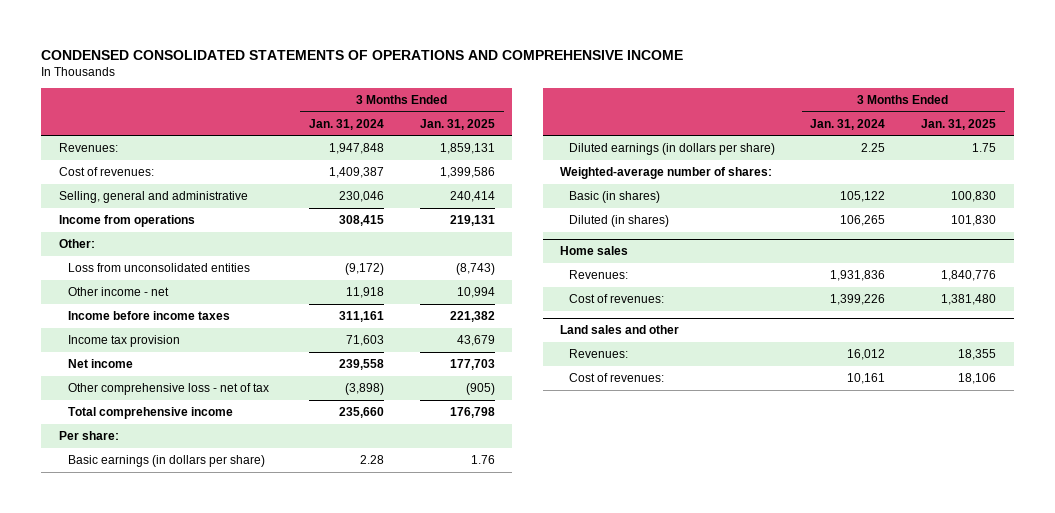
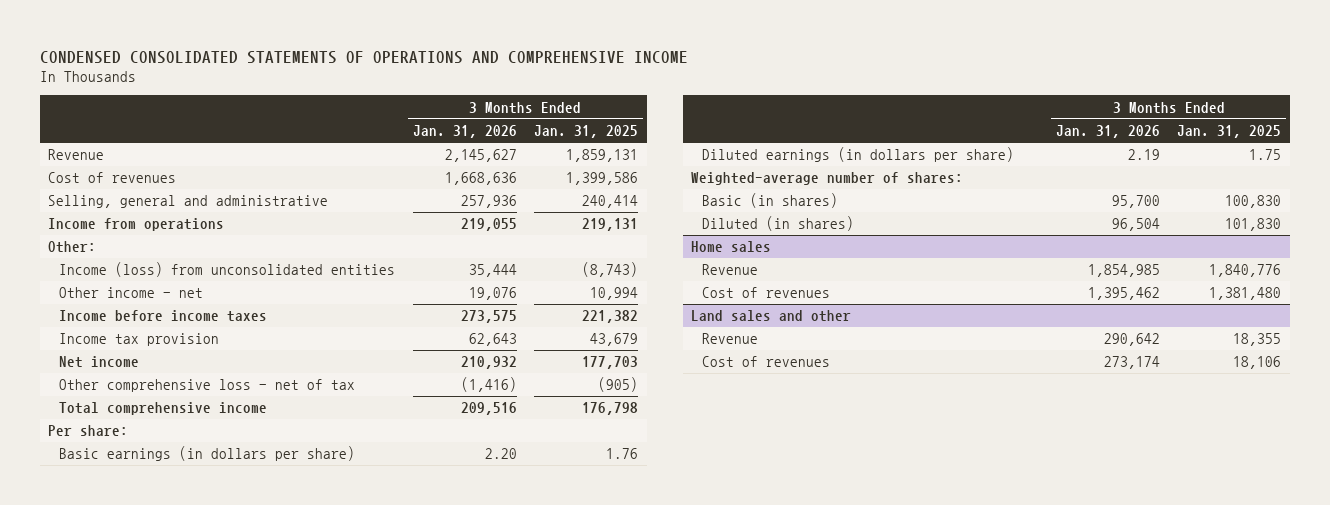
[309,118,385,130] Jan. 31, 2024 -> none
none -> [412,124,517,138] Jan. 31, 2026
[59,142,119,152] Revenues: -> [48,149,105,161] Revenue
[59,166,155,176] Cost of revenues: -> [48,172,177,184] Cost of revenues
[67,262,250,272] Loss from unconsolidated entities -> [59,262,396,278] Income (loss) from unconsolidated entities
[568,269,628,279] Revenues: -> [702,264,759,276] Revenue
[568,293,664,303] Cost of revenues: -> [702,287,831,299] Cost of revenues
[568,348,628,358] Revenues: -> [702,333,759,345] Revenue
[568,372,664,382] Cost of revenues: -> [702,356,831,368] Cost of revenues

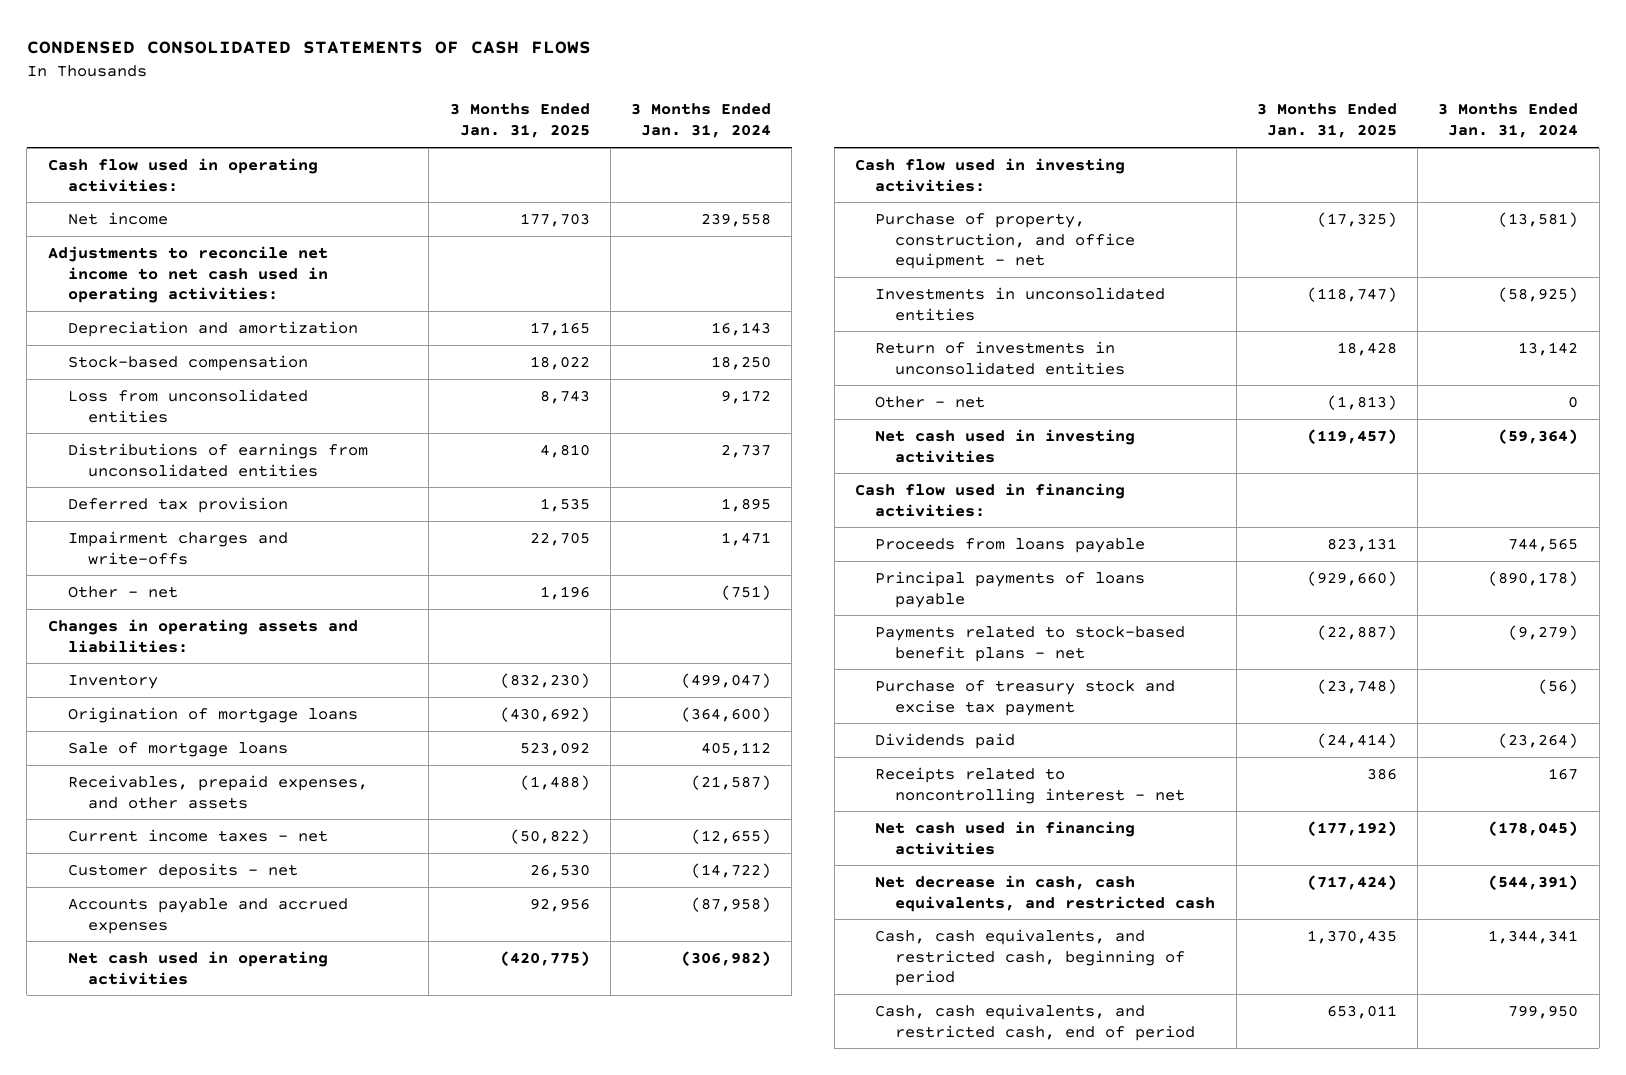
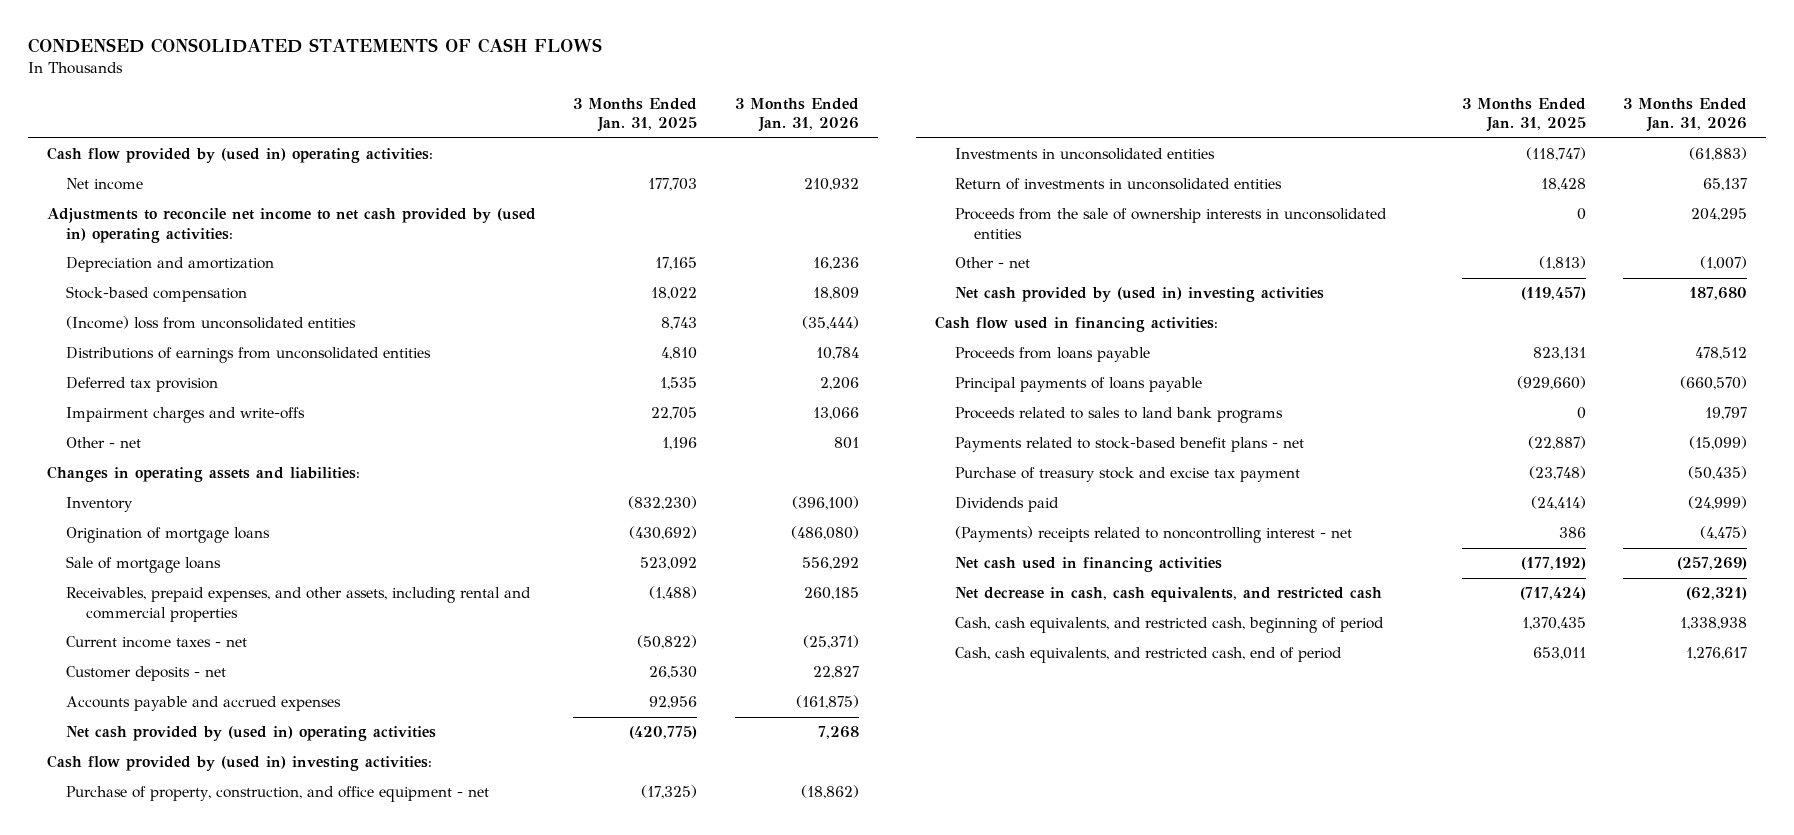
[631,103,772,139] 3 Months Ended Jan. 31, 2024 -> none
none -> [734,97,859,133] 3 Months Ended Jan. 31, 2026
[47,157,318,192] Cash flow used in operating activities: -> [46,147,433,164] Cash flow provided by (used in) operating activities:
[47,245,328,304] Adjustments to reconcile net income to net cash used in operating activities: -> [46,208,536,243] Adjustments to reconcile net income to net cash provided by (used in) operating activities:
[67,388,308,423] Loss from unconsolidated entities -> [66,316,357,330] (Income) loss from unconsolidated entities
[67,774,368,809] Receivables, prepaid expenses, and other assets -> [66,587,532,622] Receivables, prepaid expenses, and other assets, including rental and commercial properties
[67,950,328,985] Net cash used in operating activities -> [66,726,437,742] Net cash provided by (used in) operating activities
[854,157,1125,192] Cash flow used in investing activities: -> [46,755,432,772] Cash flow provided by (used in) investing activities:
none -> [954,208,1387,239] Proceeds from the sale of ownership interests in unconsolidated entities
[875,428,1136,463] Net cash used in investing activities -> [954,287,1324,303] Net cash provided by (used in) investing activities
none -> [954,407,1283,424] Proceeds related to sales to land bank programs
[875,766,1186,804] Receipts related to noncontrolling interest - net -> [954,526,1352,544] (Payments) receipts related to noncontrolling interest - net

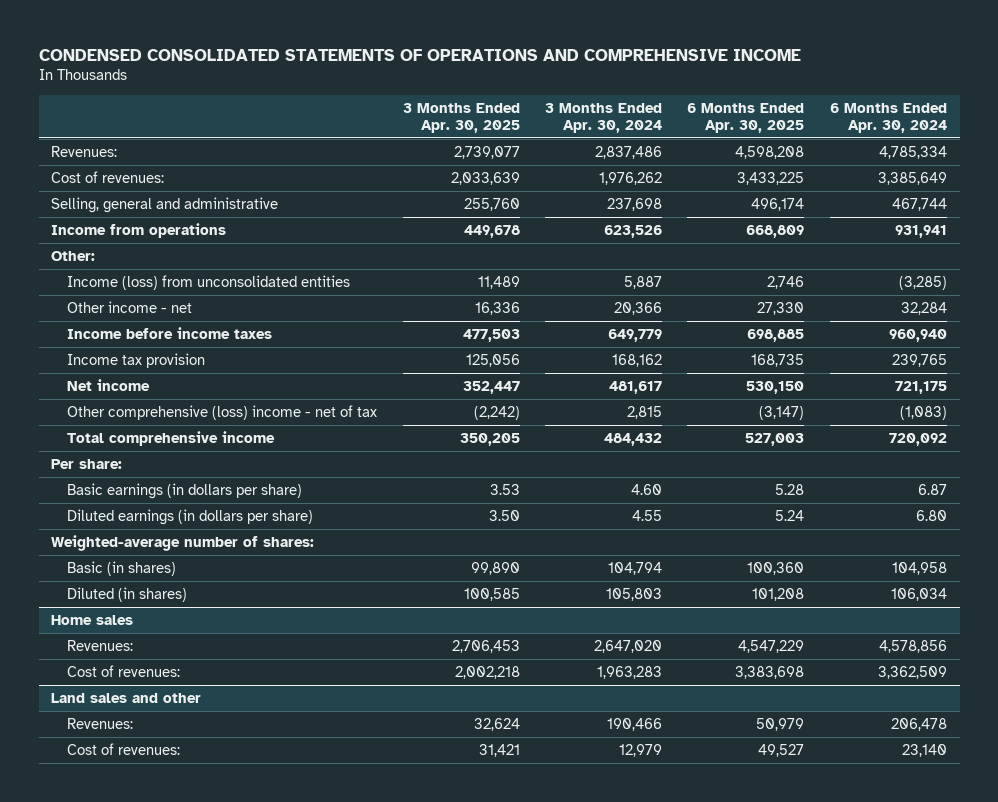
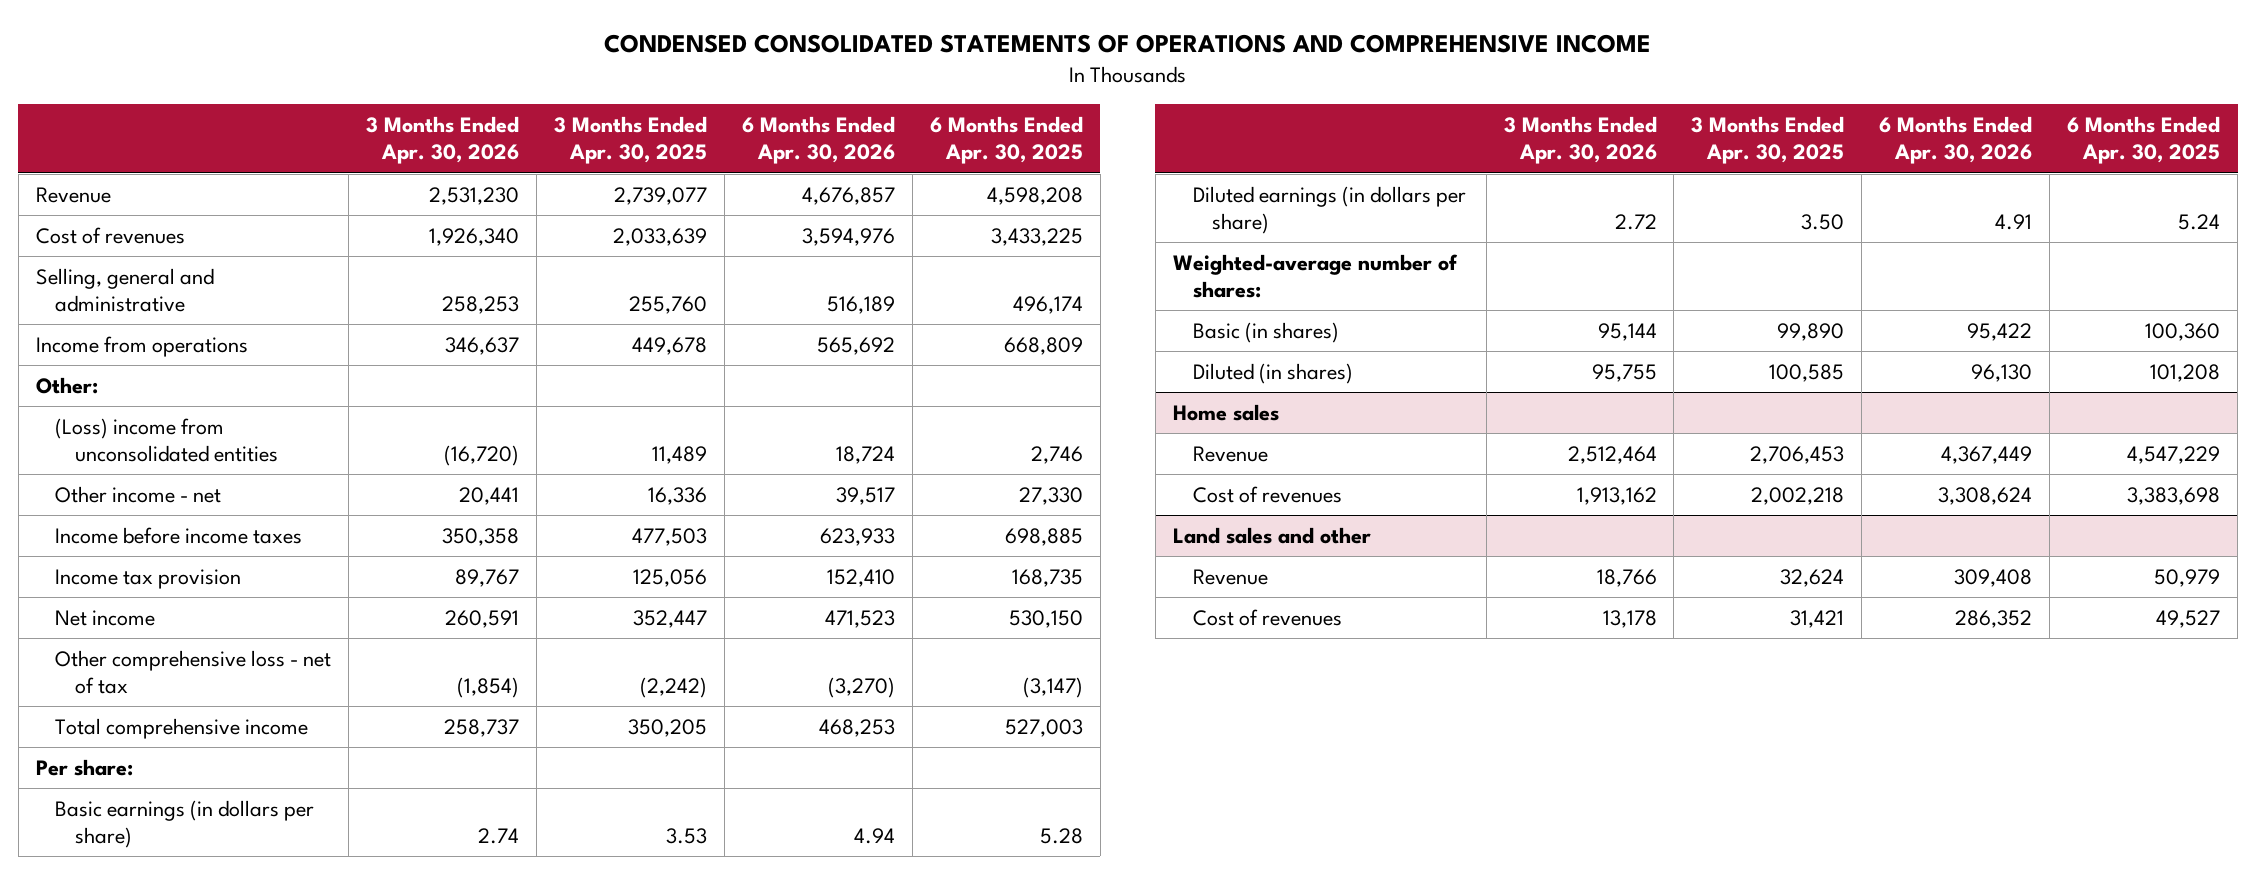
[545,102,663,133] 3 Months Ended Apr. 30, 2024 -> none
[829,102,947,133] 6 Months Ended Apr. 30, 2024 -> none
none -> [366,115,520,165] 3 Months Ended Apr. 30, 2026
none -> [742,115,896,165] 6 Months Ended Apr. 30, 2026
[51,146,118,158] Revenues: -> [35,186,111,203] Revenue
[51,171,165,184] Cost of revenues: -> [35,226,185,244] Cost of revenues
[67,275,351,291] Income (loss) from unconsolidated entities -> [55,417,279,463] (Loss) income from unconsolidated entities
[67,405,378,421] Other comprehensive (loss) income - net of tax -> [55,649,332,695] Other comprehensive loss - net of tax
[67,640,134,652] Revenues: -> [1192,445,1268,462] Revenue
[67,665,181,678] Cost of revenues: -> [1192,485,1342,503] Cost of revenues
[67,718,134,730] Revenues: -> [1192,568,1268,585] Revenue
[67,743,181,756] Cost of revenues: -> [1192,608,1342,626] Cost of revenues

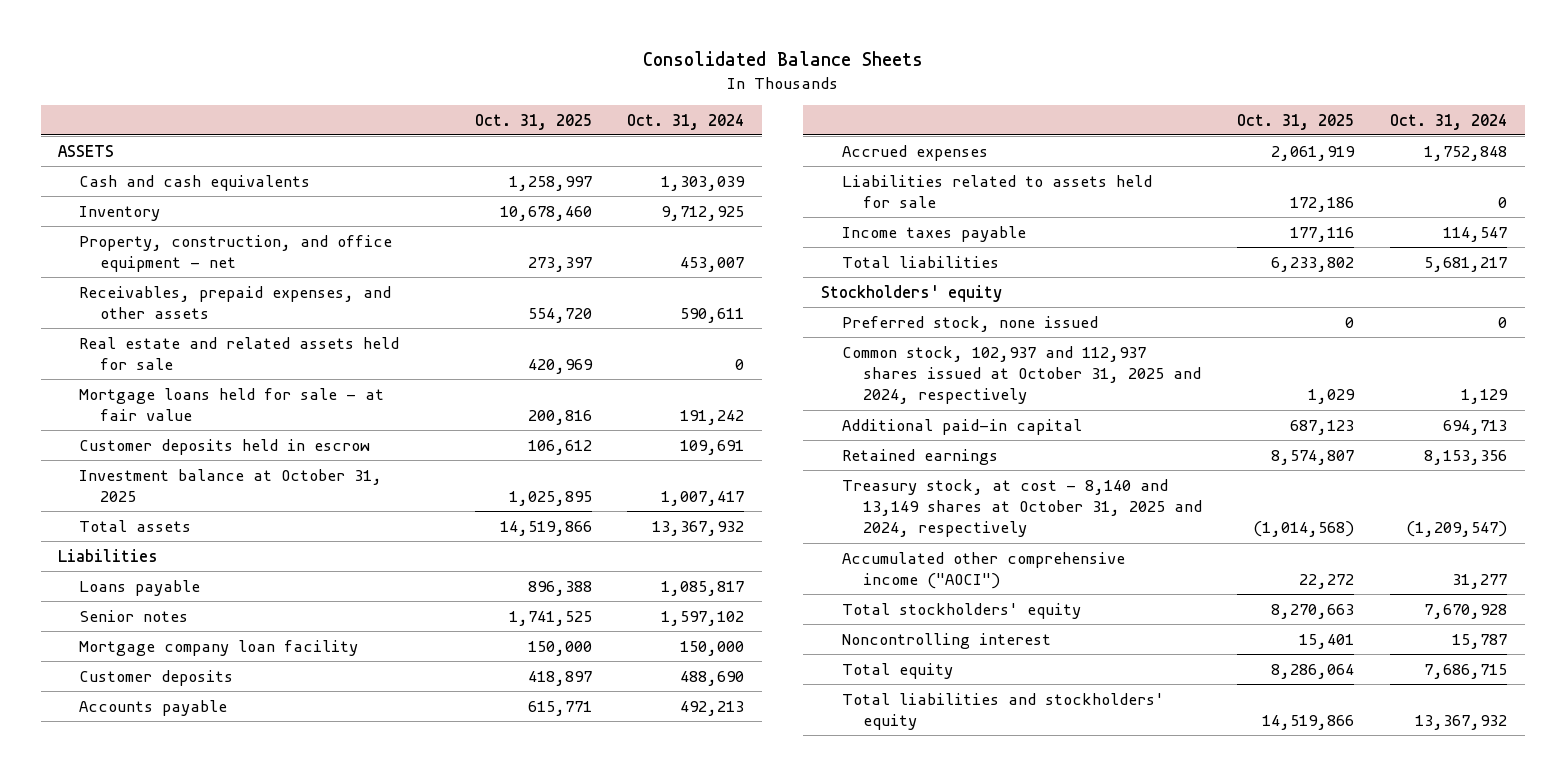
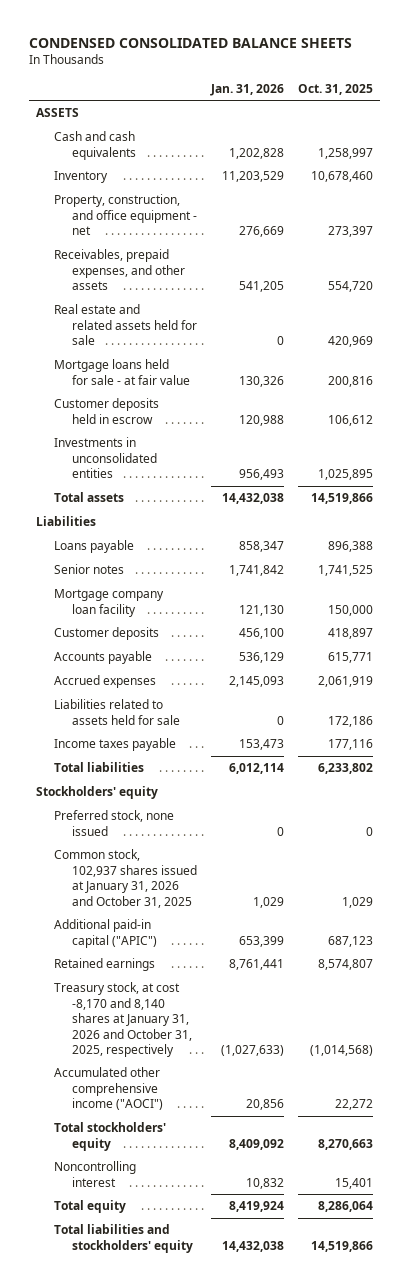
[642,51,923,67] Consolidated Balance Sheets -> [29,38,353,49] CONDENSED CONSOLIDATED BALANCE SHEETS
[627,113,745,130] Oct. 31, 2024 -> none
none -> [209,83,284,96] Jan. 31, 2026
[79,468,383,502] Investment balance at October 31, 2025 -> [53,437,157,479] Investments in unconsolidated entities
[842,345,1201,405] Common stock, 102,937 and 112,937 shares issued at October 31, 2025 and 2024, respectively -> [53,849,197,908] Common stock, 102,937 shares issued at January 31, 2026 and October 31, 2025
[842,418,1083,435] Additional paid-in capital -> [53,919,157,948] Additional paid-in capital ("APIC")
[842,478,1202,538] Treasury stock, at cost - 8,140 and 13,149 shares at October 31, 2025 and 2024, respectively -> [53,982,192,1057] Treasury stock, at cost -8,170 and 8,140 shares at January 31, 2026 and October 31, 2025, respectively

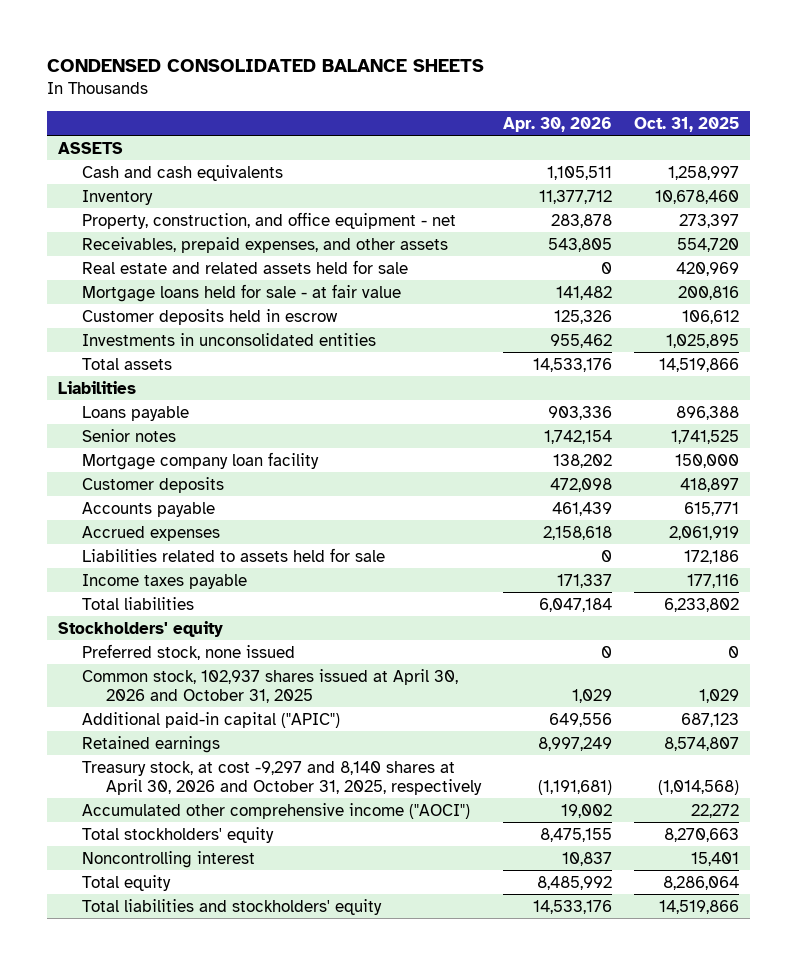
[209,83,284,96] Jan. 31, 2026 -> none
none -> [502,116,612,132] Apr. 30, 2026
[53,849,197,908] Common stock, 102,937 shares issued at January 31, 2026 and October 31, 2025 -> [81,668,458,703] Common stock, 102,937 shares issued at April 30, 2026 and October 31, 2025
[53,982,192,1057] Treasury stock, at cost -8,170 and 8,140 shares at January 31, 2026 and October 31, 2025, respectively -> [81,760,482,795] Treasury stock, at cost -9,297 and 8,140 shares at April 30, 2026 and October 31, 2025, respectively

